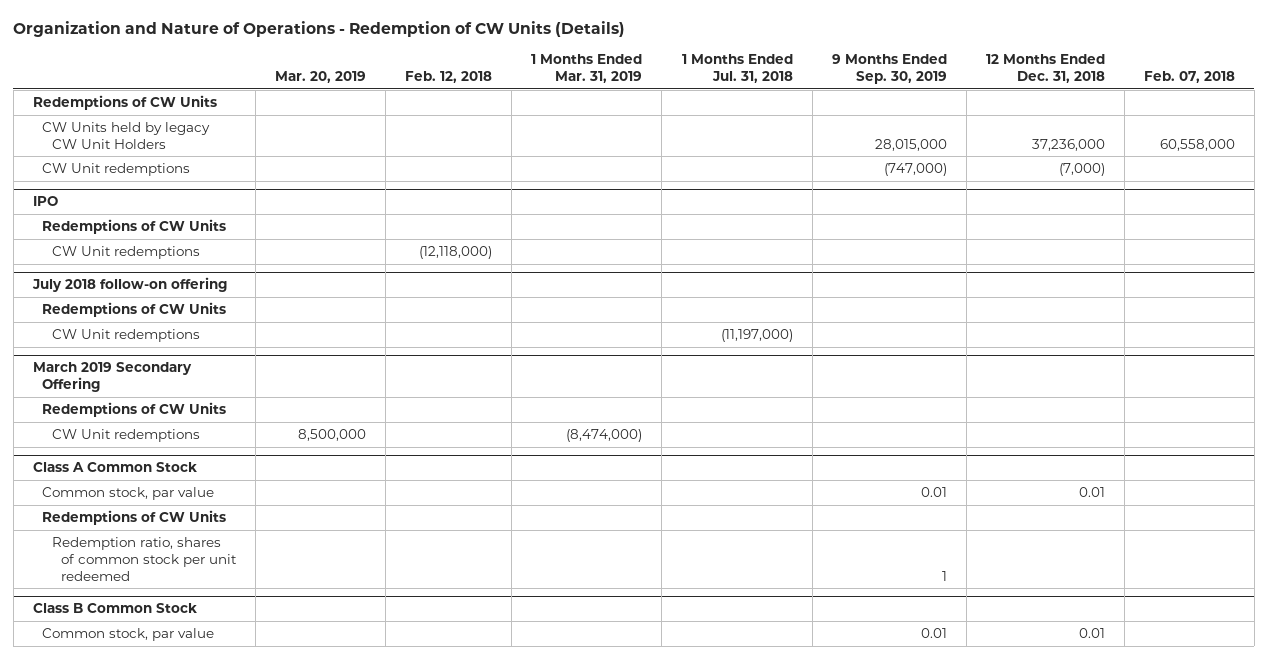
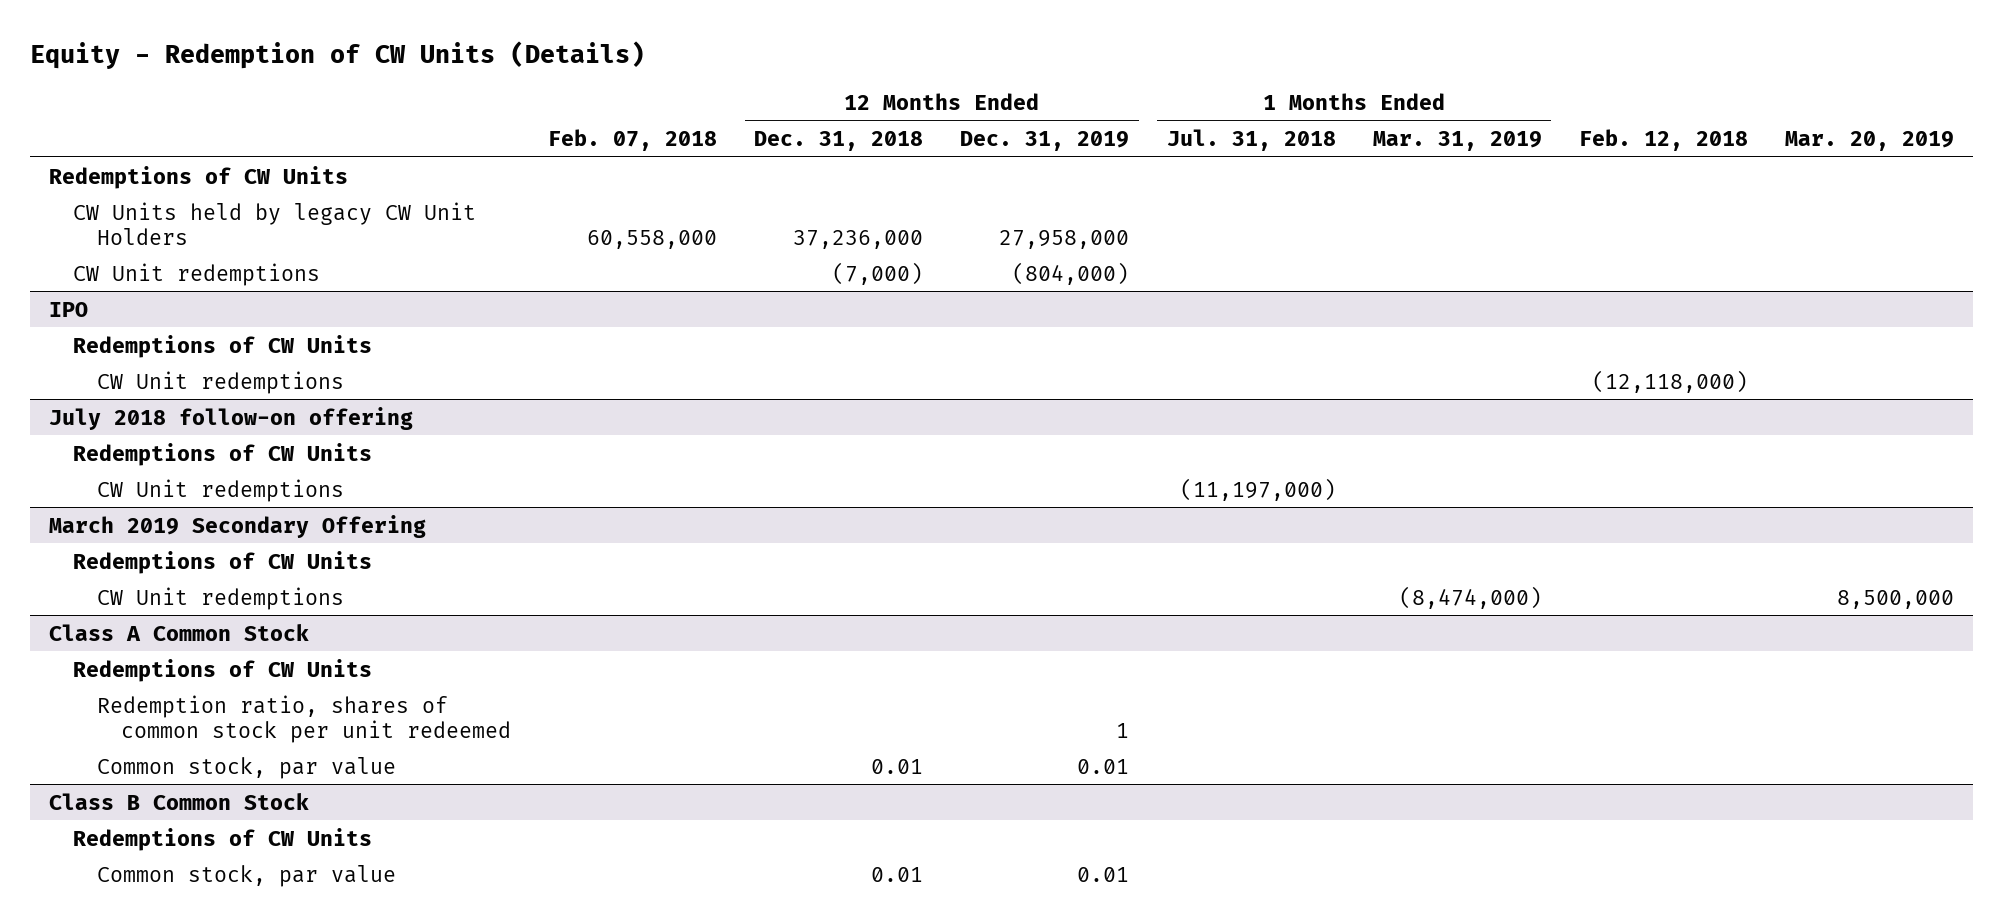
[13,20,626,37] Organization and Nature of Operations - Redemption of CW Units (Details) -> [30,41,646,70] Equity - Redemption of CW Units (Details)
[831,54,947,85] 9 Months Ended Sep. 30, 2019 -> none
none -> [960,130,1130,151] Dec. 31, 2019
[42,486,215,500] Common stock, par value -> [96,756,396,779] Common stock, par value
none -> [72,827,372,851] Redemptions of CW Units

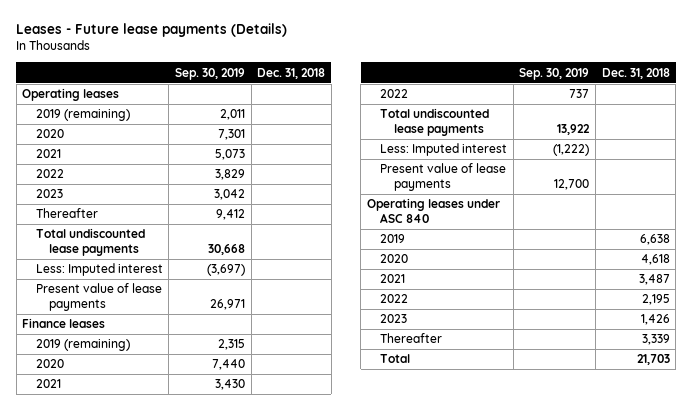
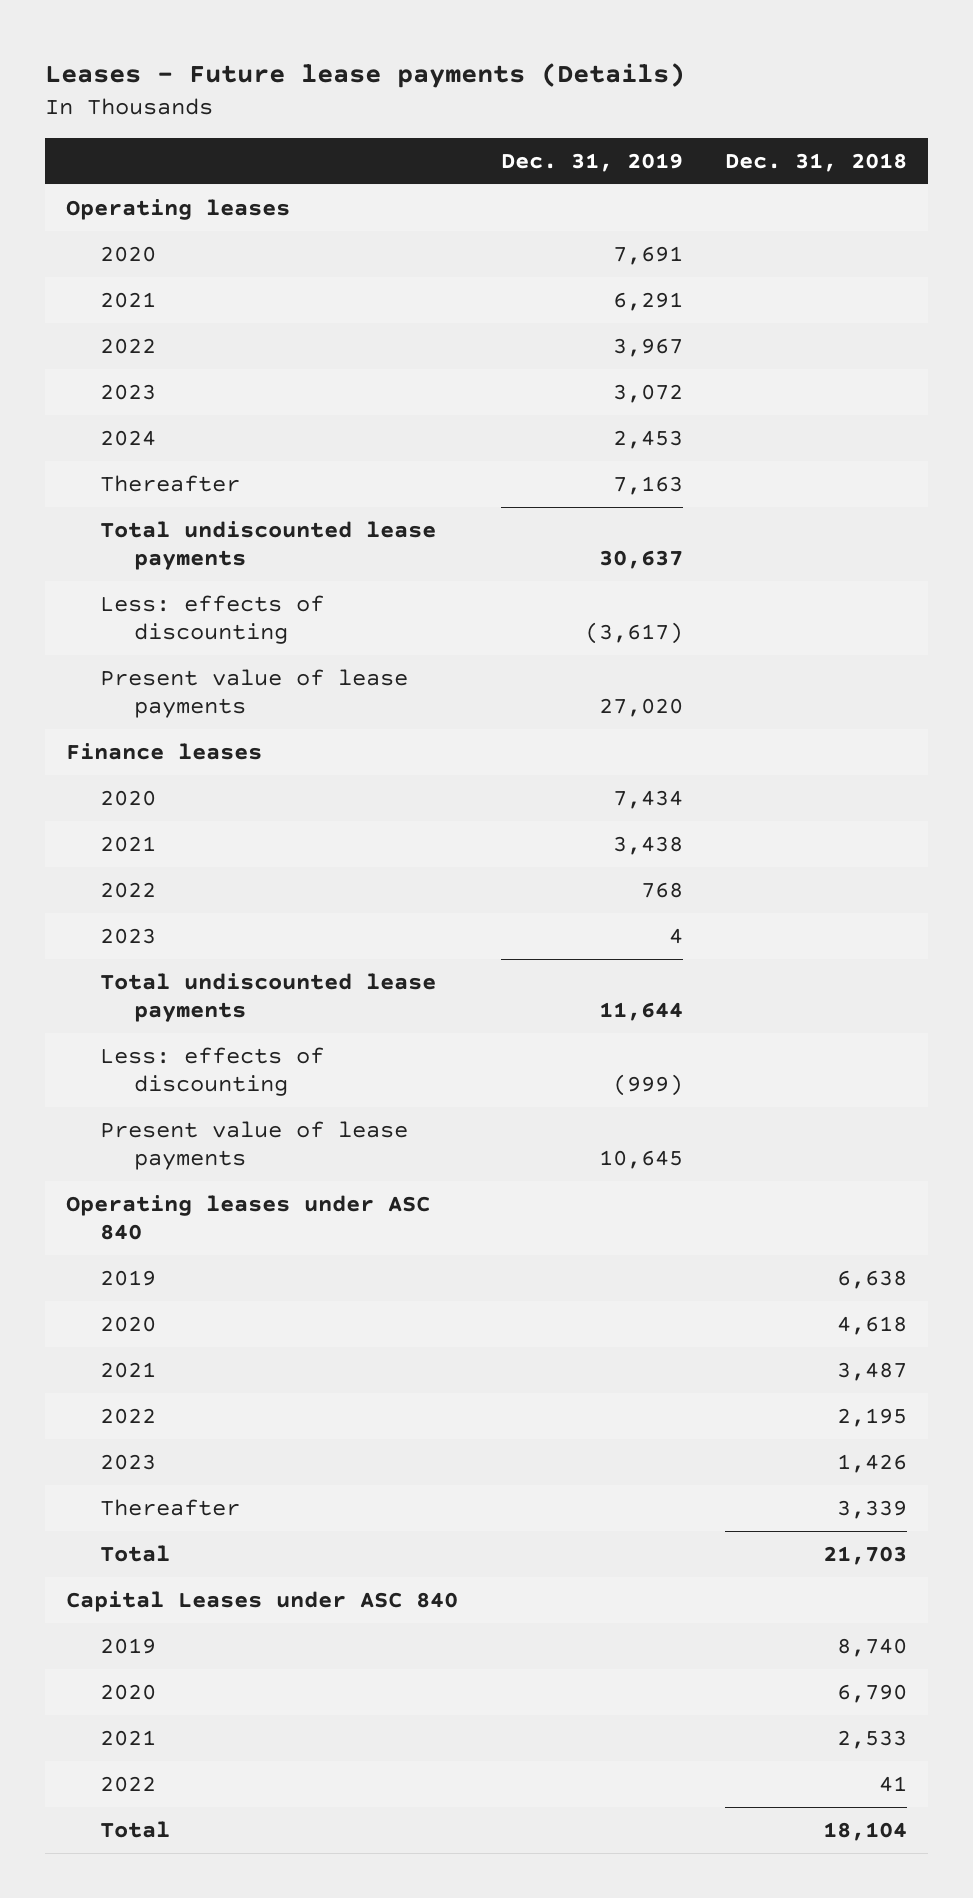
[175,67,246,80] Sep. 30, 2019 -> none
none -> [500,152,683,172] Dec. 31, 2019
[35,109,130,122] 2019 (remaining) -> none
none -> [100,430,157,447] 2024
[35,263,163,277] Less: Imputed interest -> [100,595,325,645] Less: effects of discounting
[35,339,130,352] 2019 (remaining) -> none
none -> [100,928,157,945] 2023
[380,143,508,157] Less: Imputed interest -> [100,1047,325,1097] Less: effects of discounting
none -> [66,1591,459,1613] Capital Leases under ASC 840
none -> [100,1638,157,1655] 2019
none -> [100,1684,157,1701] 2020
none -> [100,1730,157,1747] 2021
none -> [100,1776,157,1793] 2022
none -> [100,1821,171,1839] Total

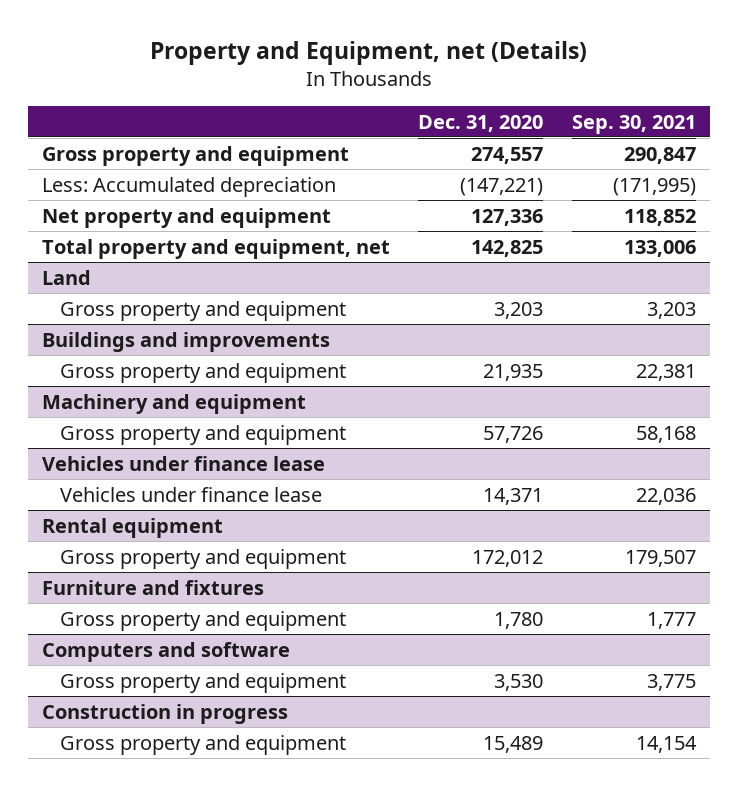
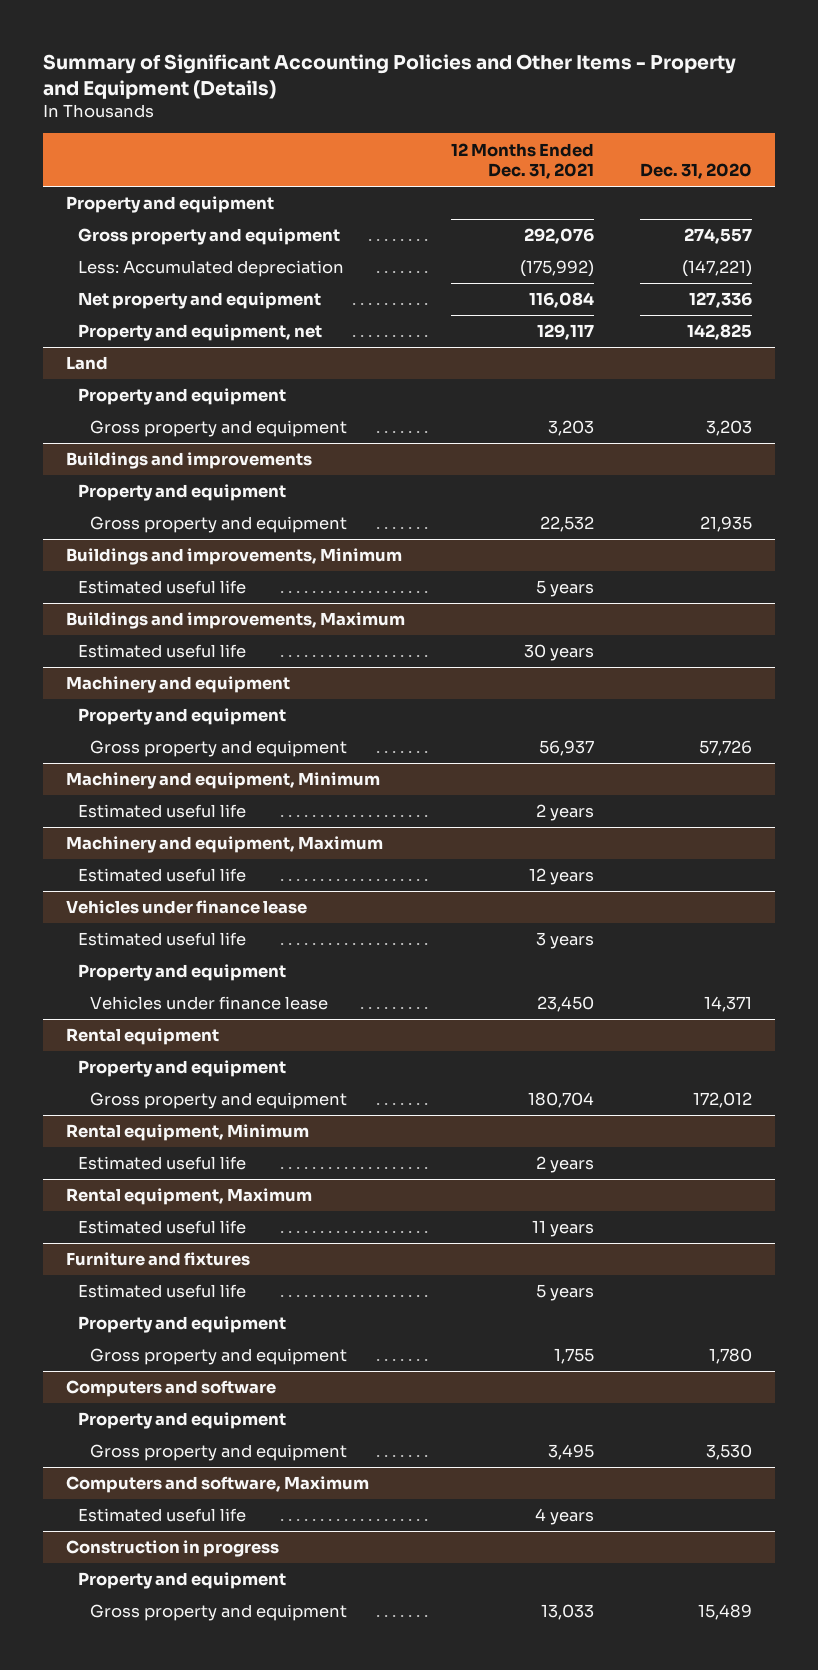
[149,41,587,66] Property and Equipment, net (Details) -> [43,53,737,99] Summary of Significant Accounting Policies and Other Items - Property and Equipment (Details)
[571,114,696,134] Sep. 30, 2021 -> none
none -> [451,142,595,180] 12 Months Ended Dec. 31, 2021
none -> [66,196,275,214] Property and equipment
[42,238,391,259] Total property and equipment, net -> [78,324,323,342] Property and equipment, net
none -> [78,388,287,406] Property and equipment
none -> [78,484,287,502] Property and equipment
none -> [66,548,403,566] Buildings and improvements, Minimum
none -> [78,580,247,595] Estimated useful life
none -> [66,612,406,630] Buildings and improvements, Maximum
none -> [78,644,247,659] Estimated useful life
none -> [78,708,287,726] Property and equipment
none -> [66,772,381,790] Machinery and equipment, Minimum
none -> [78,804,247,819] Estimated useful life
none -> [66,836,384,854] Machinery and equipment, Maximum
none -> [78,868,247,883] Estimated useful life
none -> [78,932,247,947] Estimated useful life
none -> [78,964,287,982] Property and equipment
none -> [78,1060,287,1078] Property and equipment
none -> [66,1124,310,1142] Rental equipment, Minimum
none -> [78,1156,247,1171] Estimated useful life
none -> [66,1188,313,1206] Rental equipment, Maximum
none -> [78,1220,247,1235] Estimated useful life
none -> [78,1284,247,1299] Estimated useful life
none -> [78,1316,287,1334] Property and equipment
none -> [78,1412,287,1430] Property and equipment
none -> [66,1476,370,1494] Computers and software, Maximum
none -> [78,1508,247,1523] Estimated useful life
none -> [78,1572,287,1590] Property and equipment

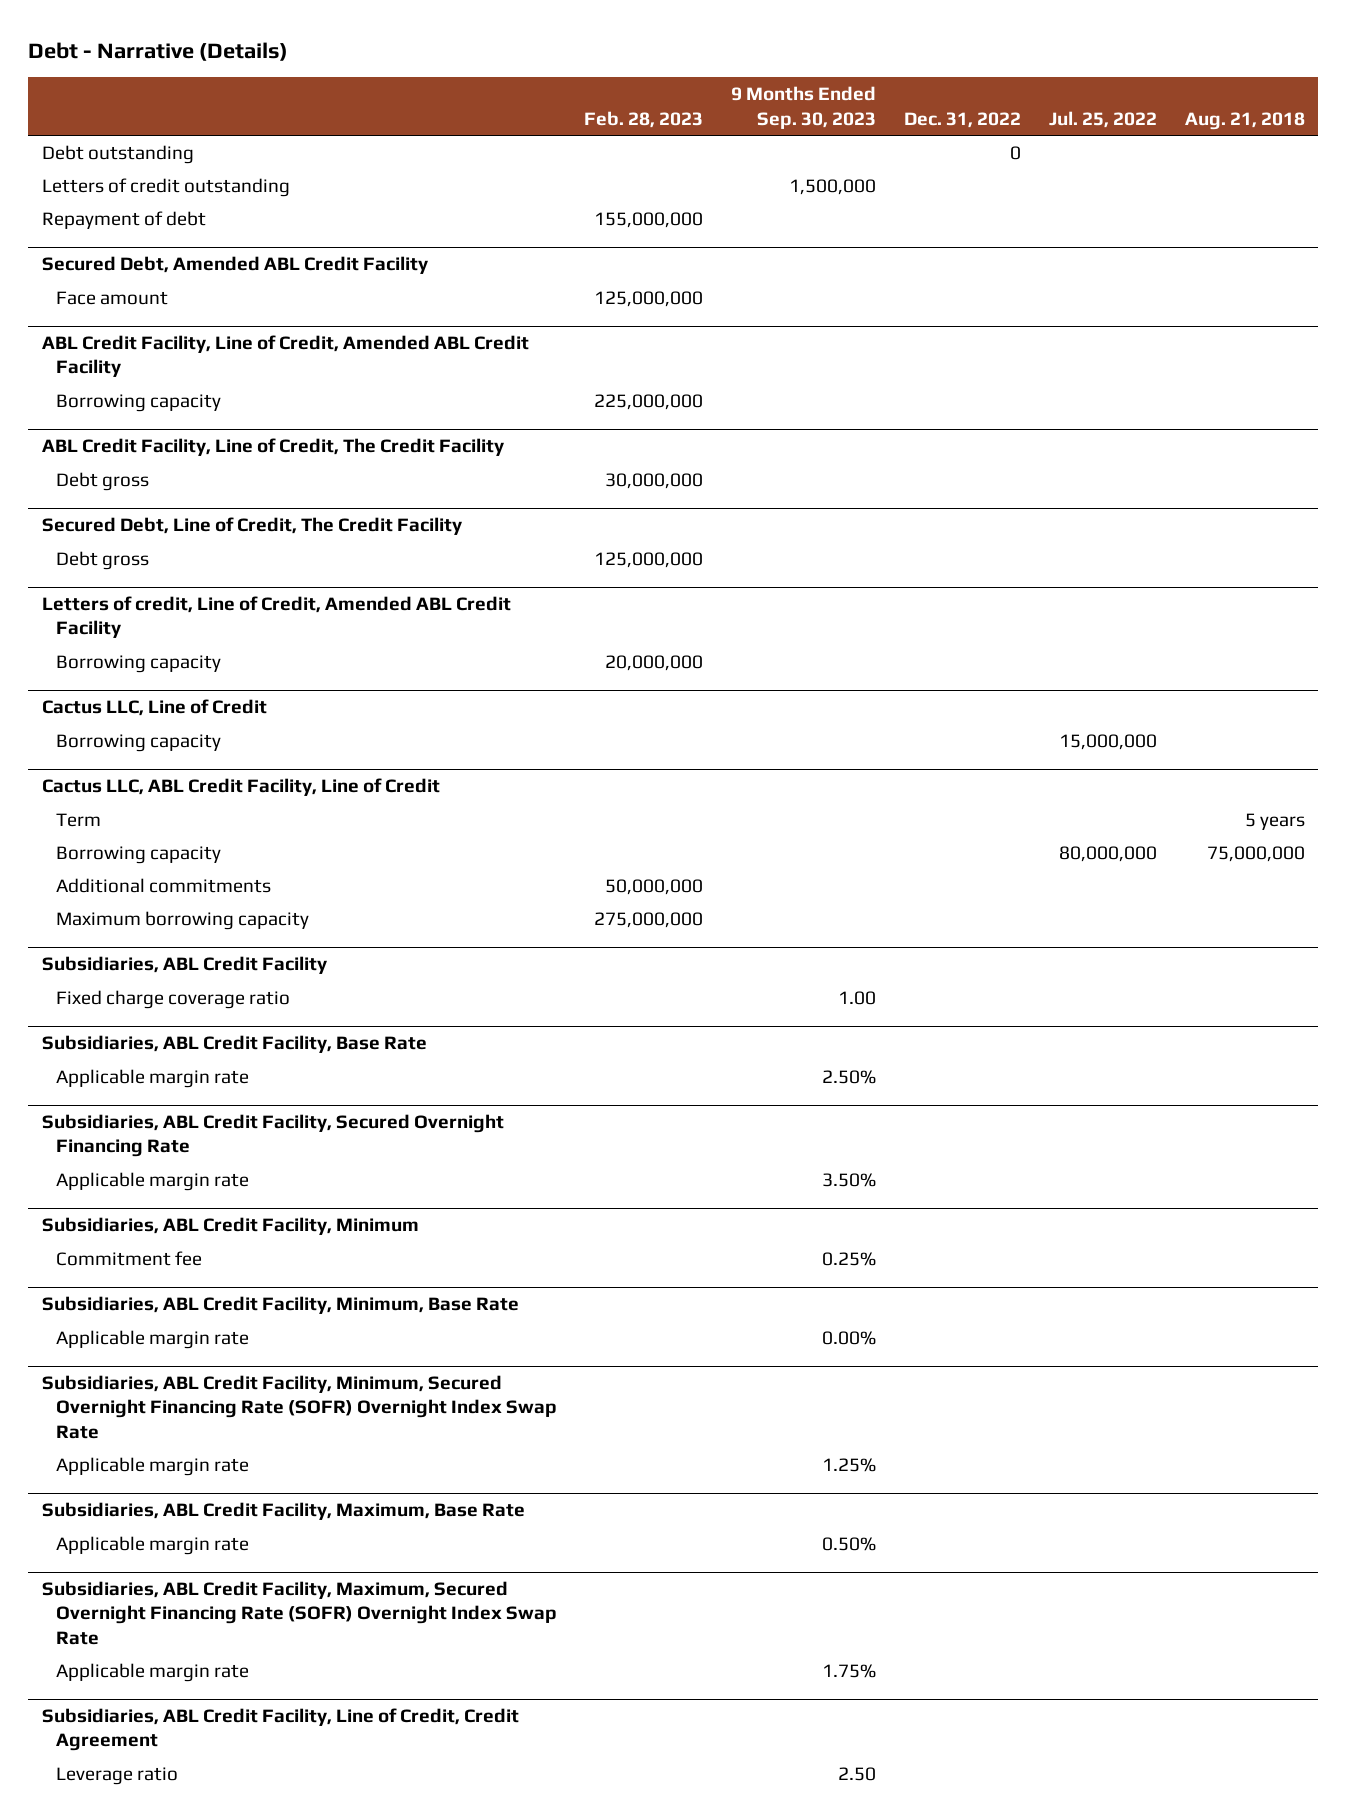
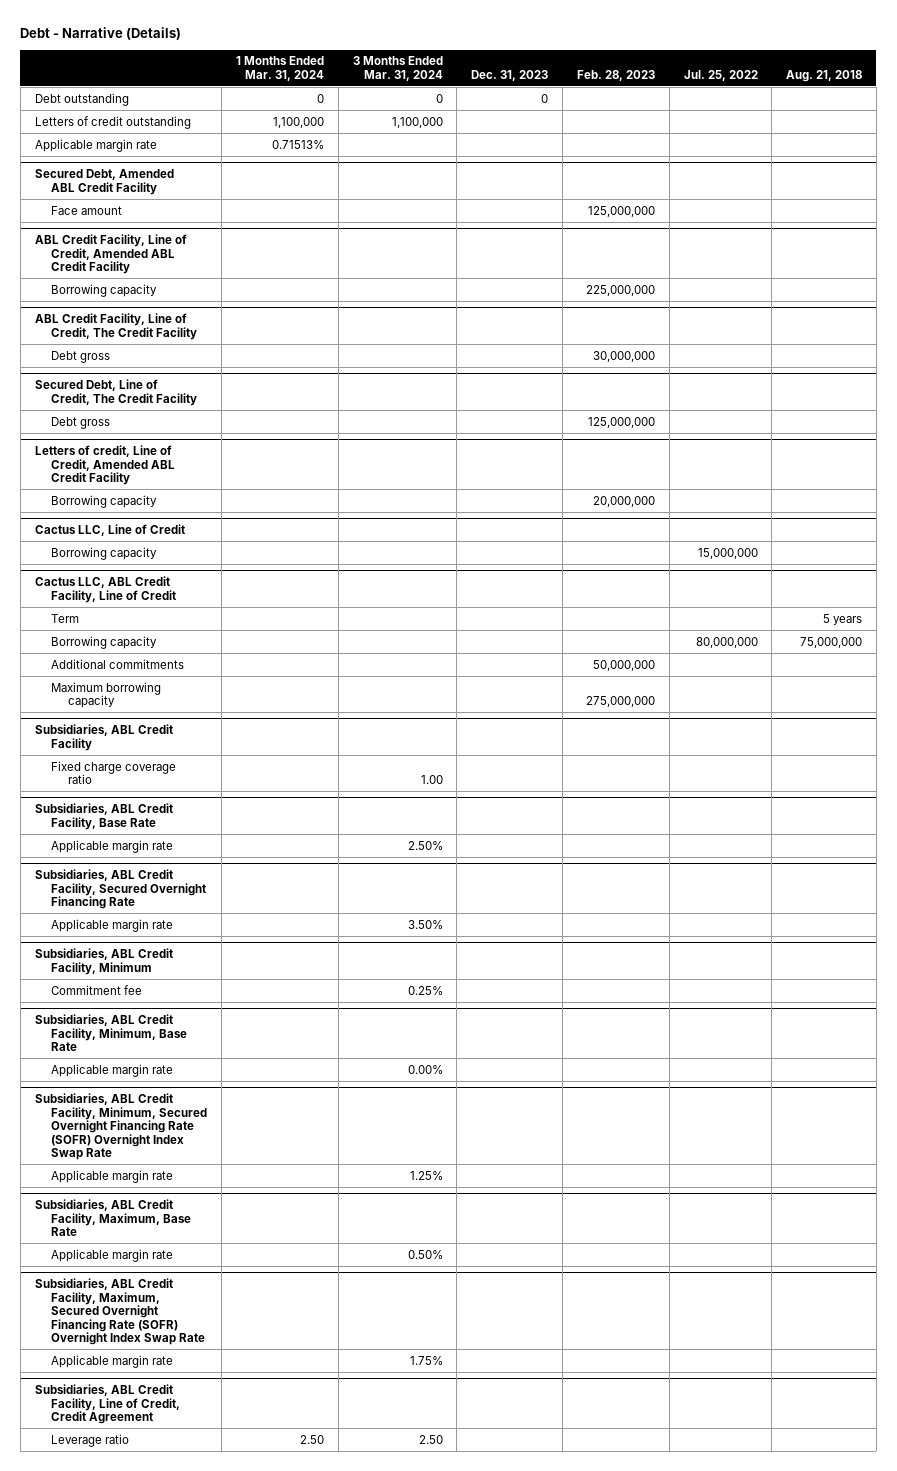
[731,86,877,129] 9 Months Ended Sep. 30, 2023 -> none
[904,111,1022,128] Dec. 31, 2022 -> none
none -> [235,56,324,81] 1 Months Ended Mar. 31, 2024
none -> [352,56,443,81] 3 Months Ended Mar. 31, 2024
none -> [471,69,549,81] Dec. 31, 2023
[42,210,207,229] Repayment of debt -> none
none -> [34,138,157,152] Applicable margin rate

